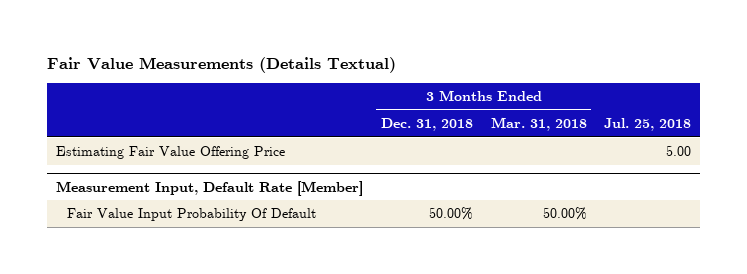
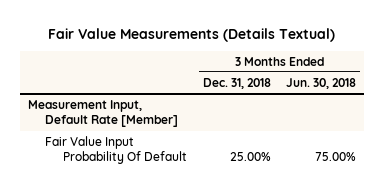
[490,117,587,132] Mar. 31, 2018 -> none
[604,118,692,132] Jul. 25, 2018 -> none
none -> [286,77,357,89] Jun. 30, 2018
[56,146,286,160] Estimating Fair Value Offering Price -> none
[428,207,473,221] 50.00% -> [229,152,271,162] 25.00%

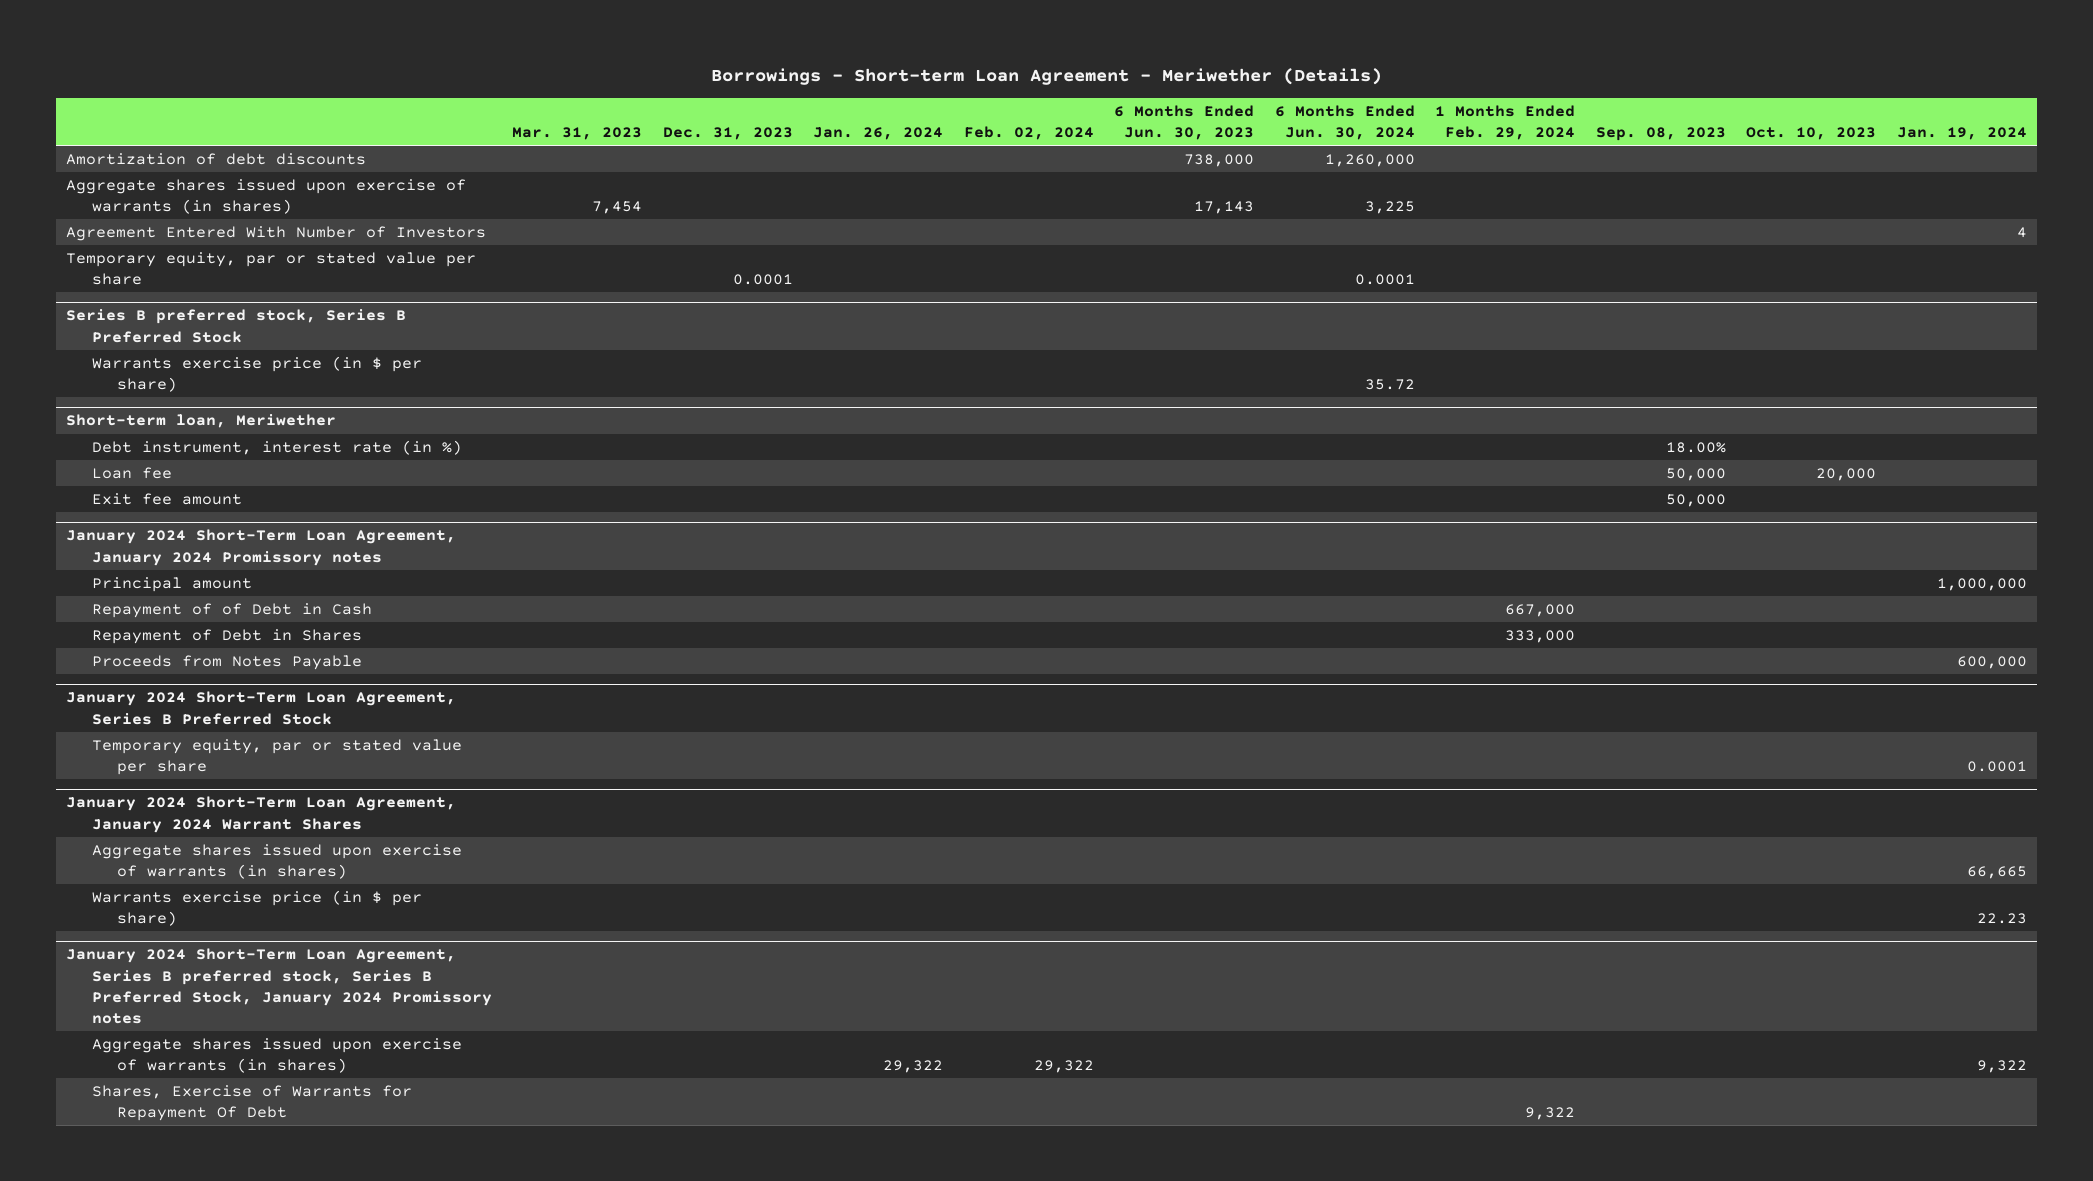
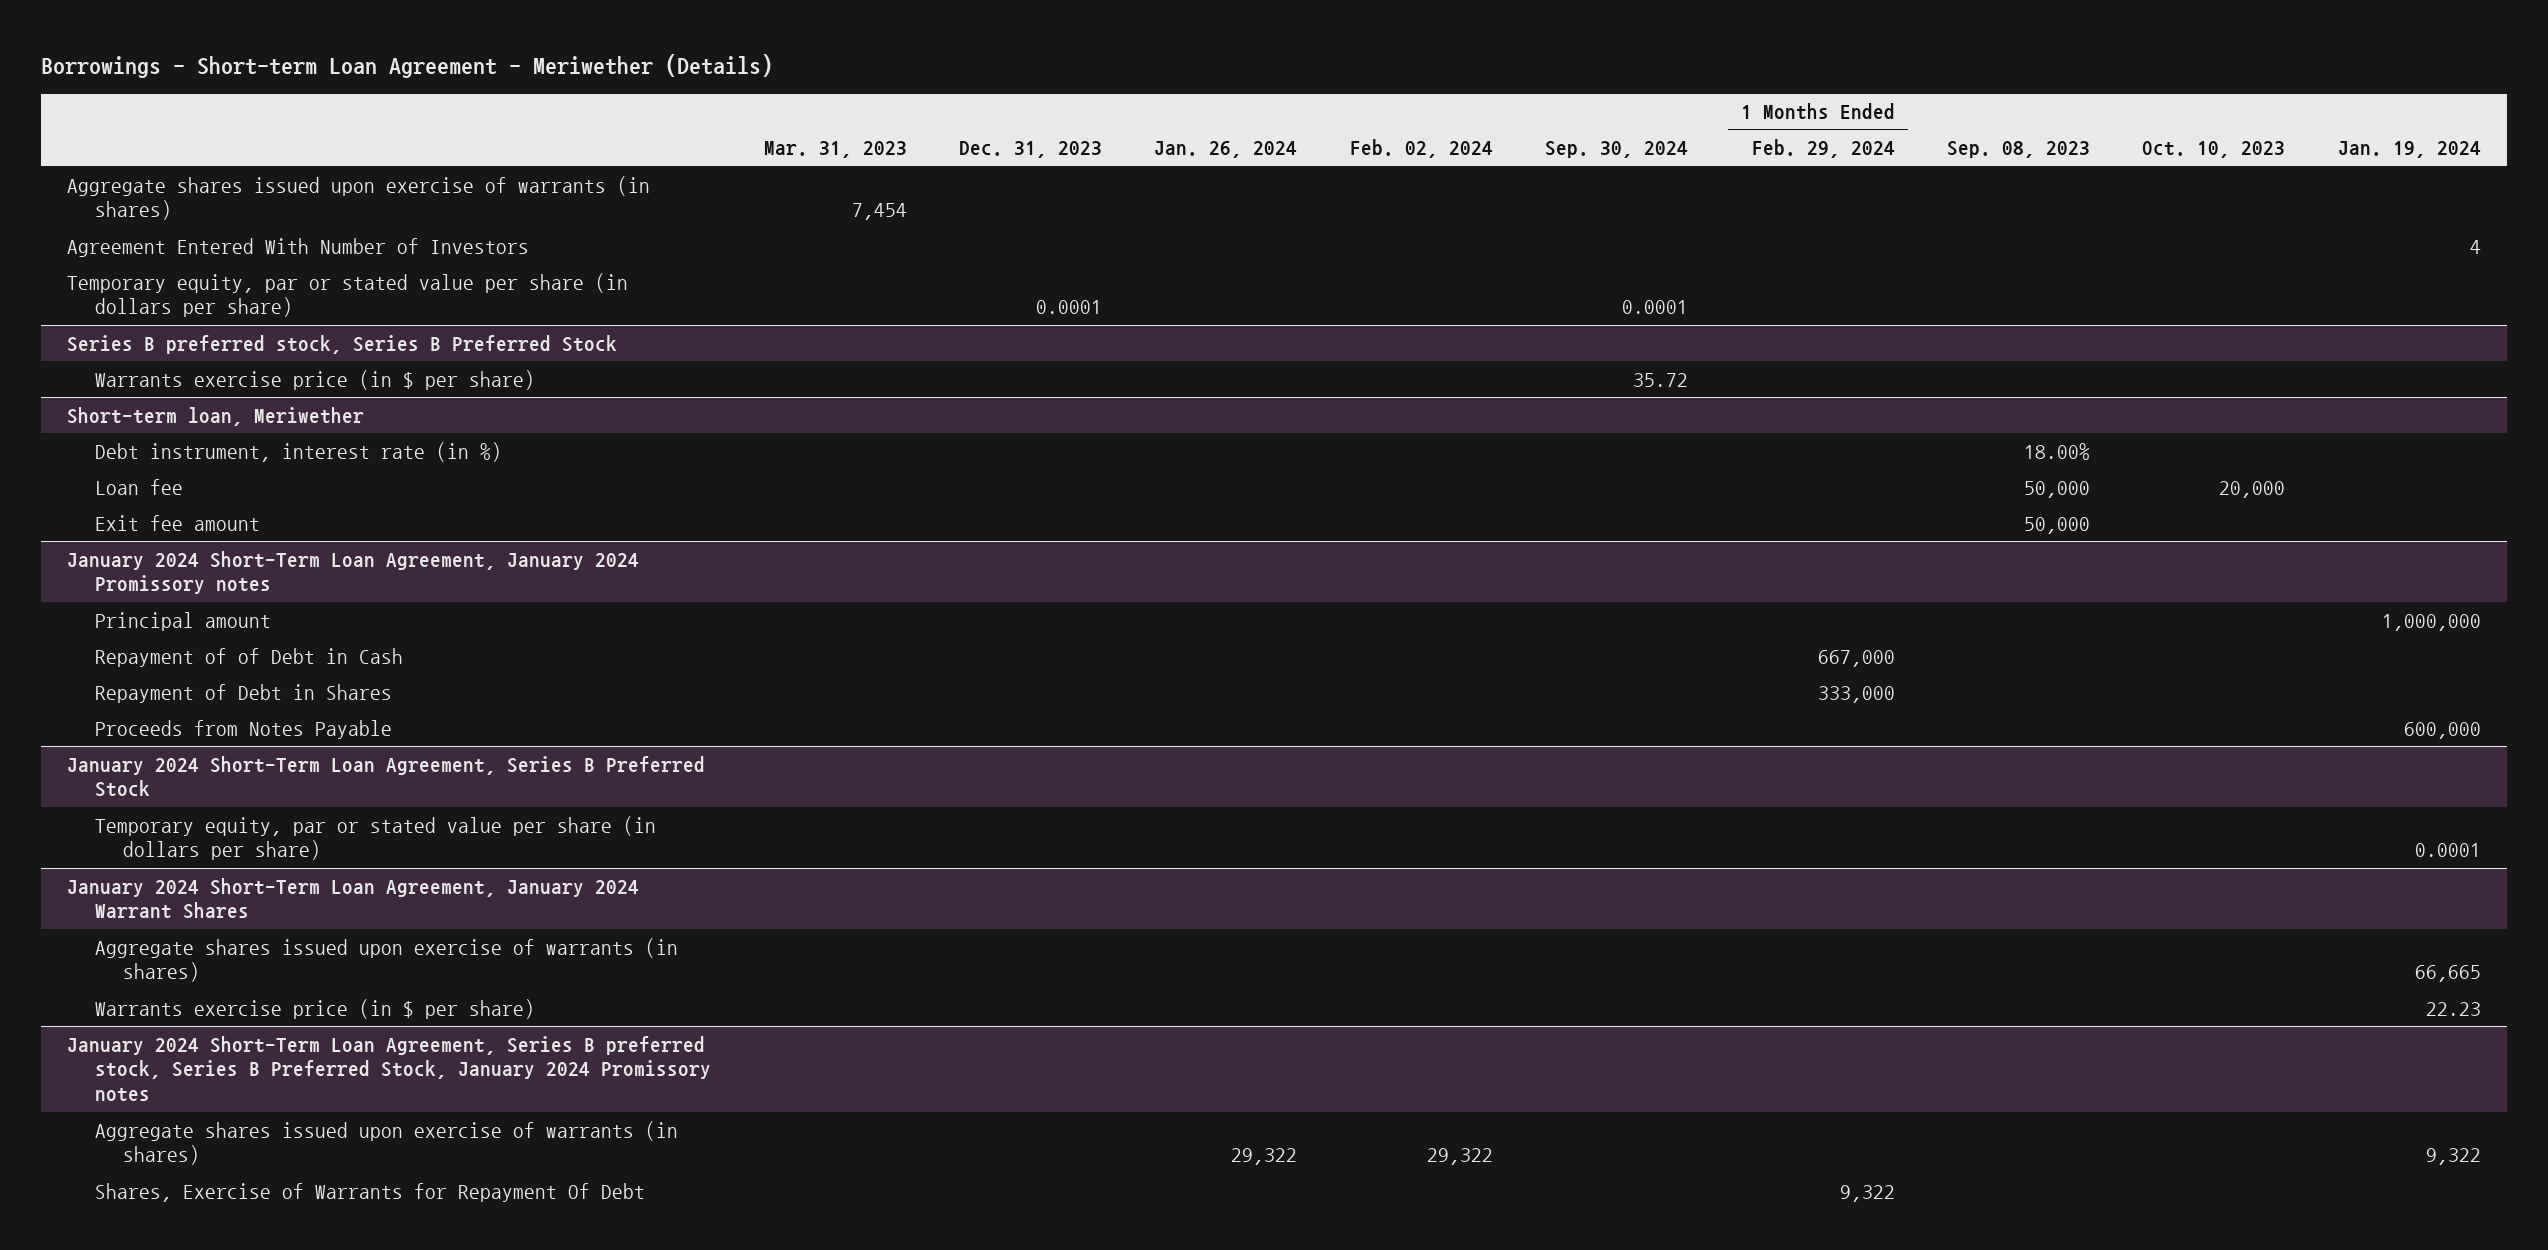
[1114,104,1255,140] 6 Months Ended Jun. 30, 2023 -> none
[1274,104,1415,140] 6 Months Ended Jun. 30, 2024 -> none
none -> [1545,141,1689,159] Sep. 30, 2024
[66,152,367,165] Amortization of debt discounts -> none
[66,251,477,285] Temporary equity, par or stated value per share -> [67,272,629,318] Temporary equity, par or stated value per share (in dollars per share)
[91,738,462,775] Temporary equity, par or stated value per share -> [95,815,657,861] Temporary equity, par or stated value per share (in dollars per share)

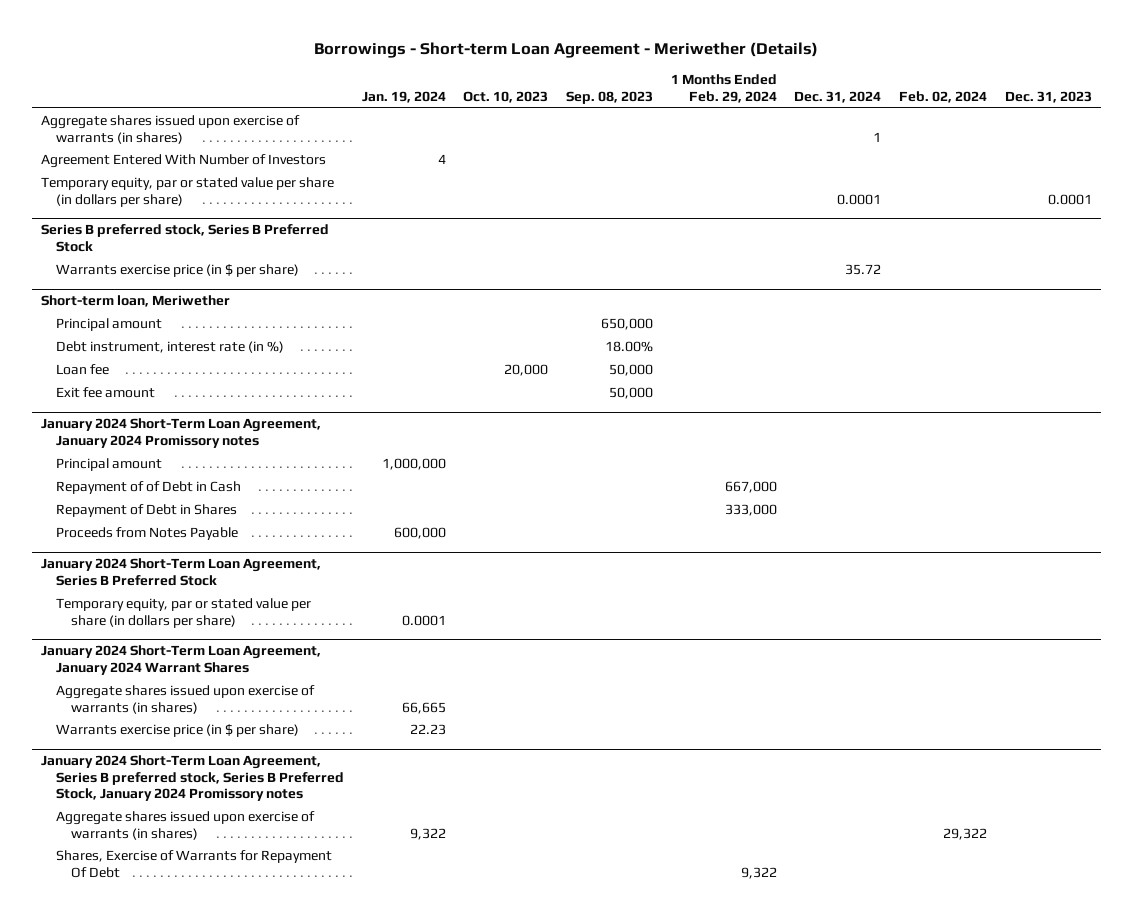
[763,141,907,159] Mar. 31, 2023 -> none
[1154,141,1298,159] Jan. 26, 2024 -> none
[1545,141,1689,159] Sep. 30, 2024 -> none
none -> [794,91,882,104] Dec. 31, 2024
none -> [55,317,162,331] Principal amount

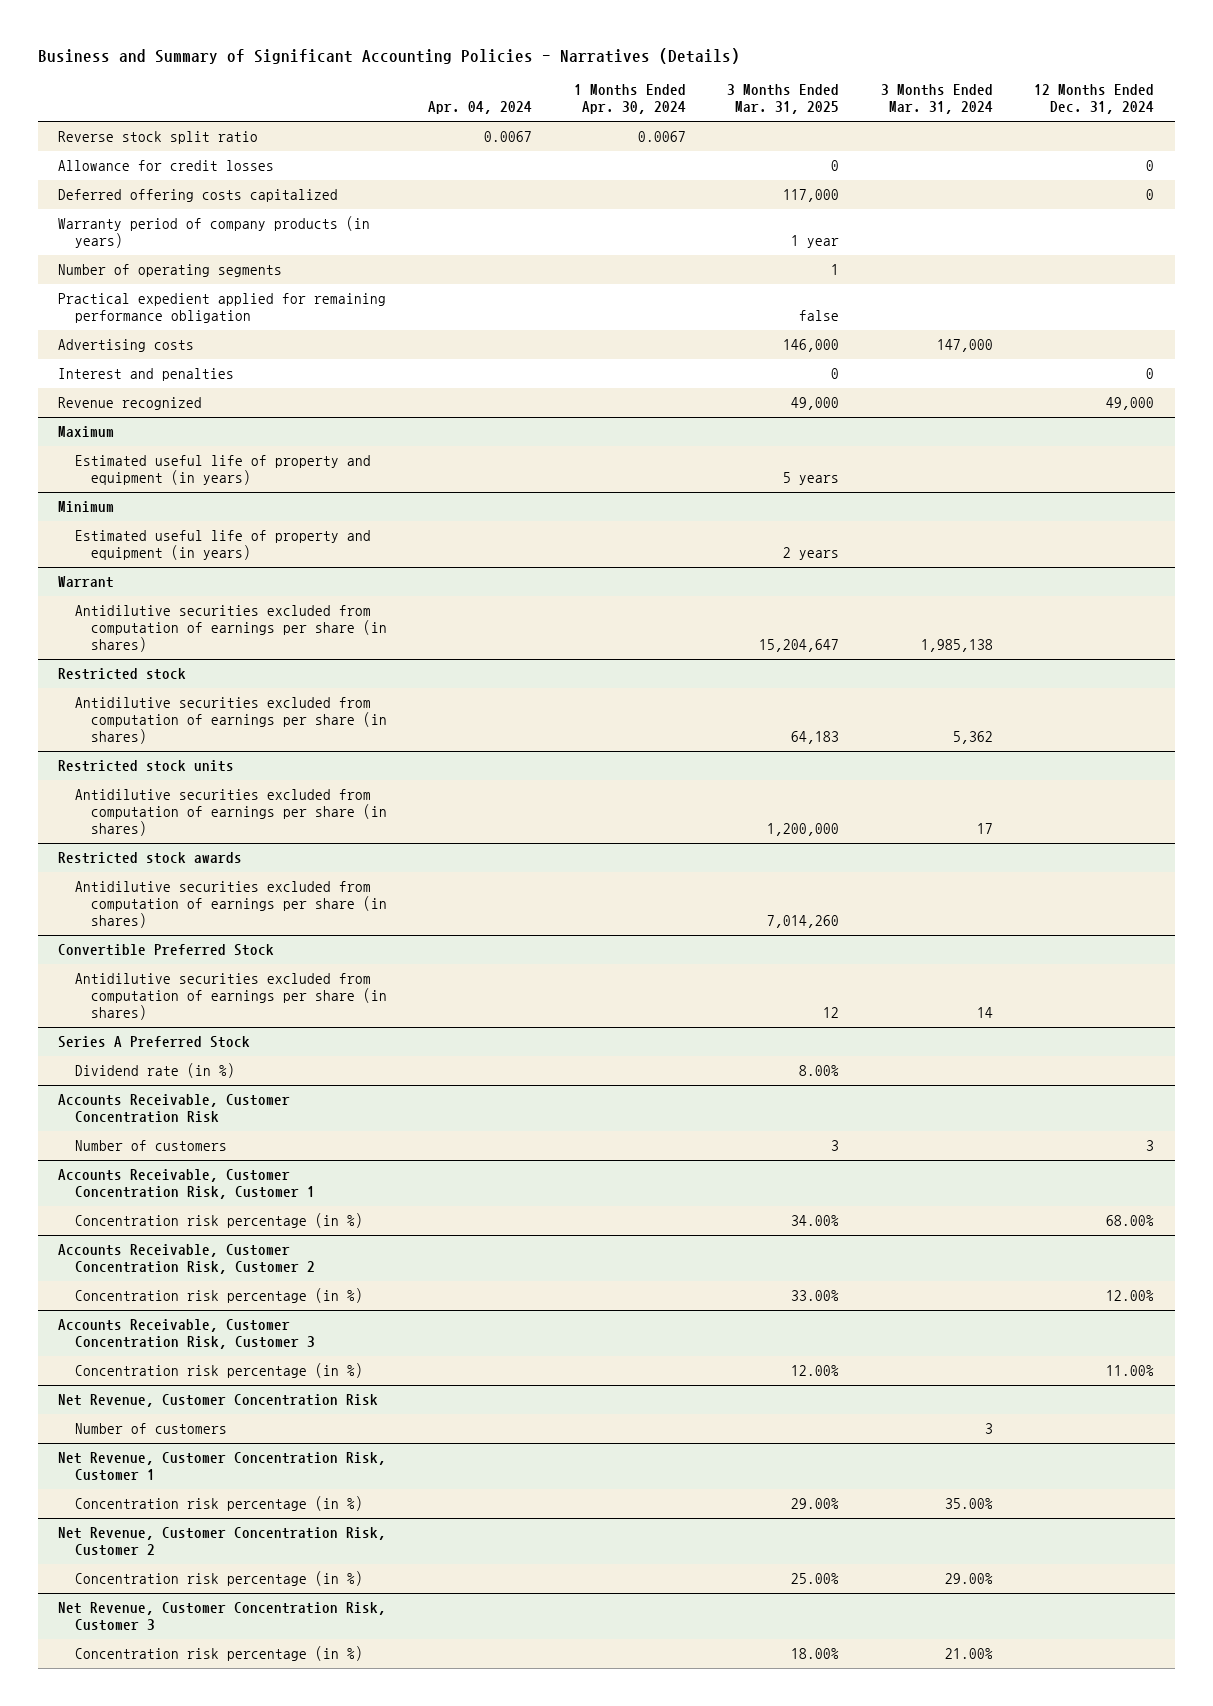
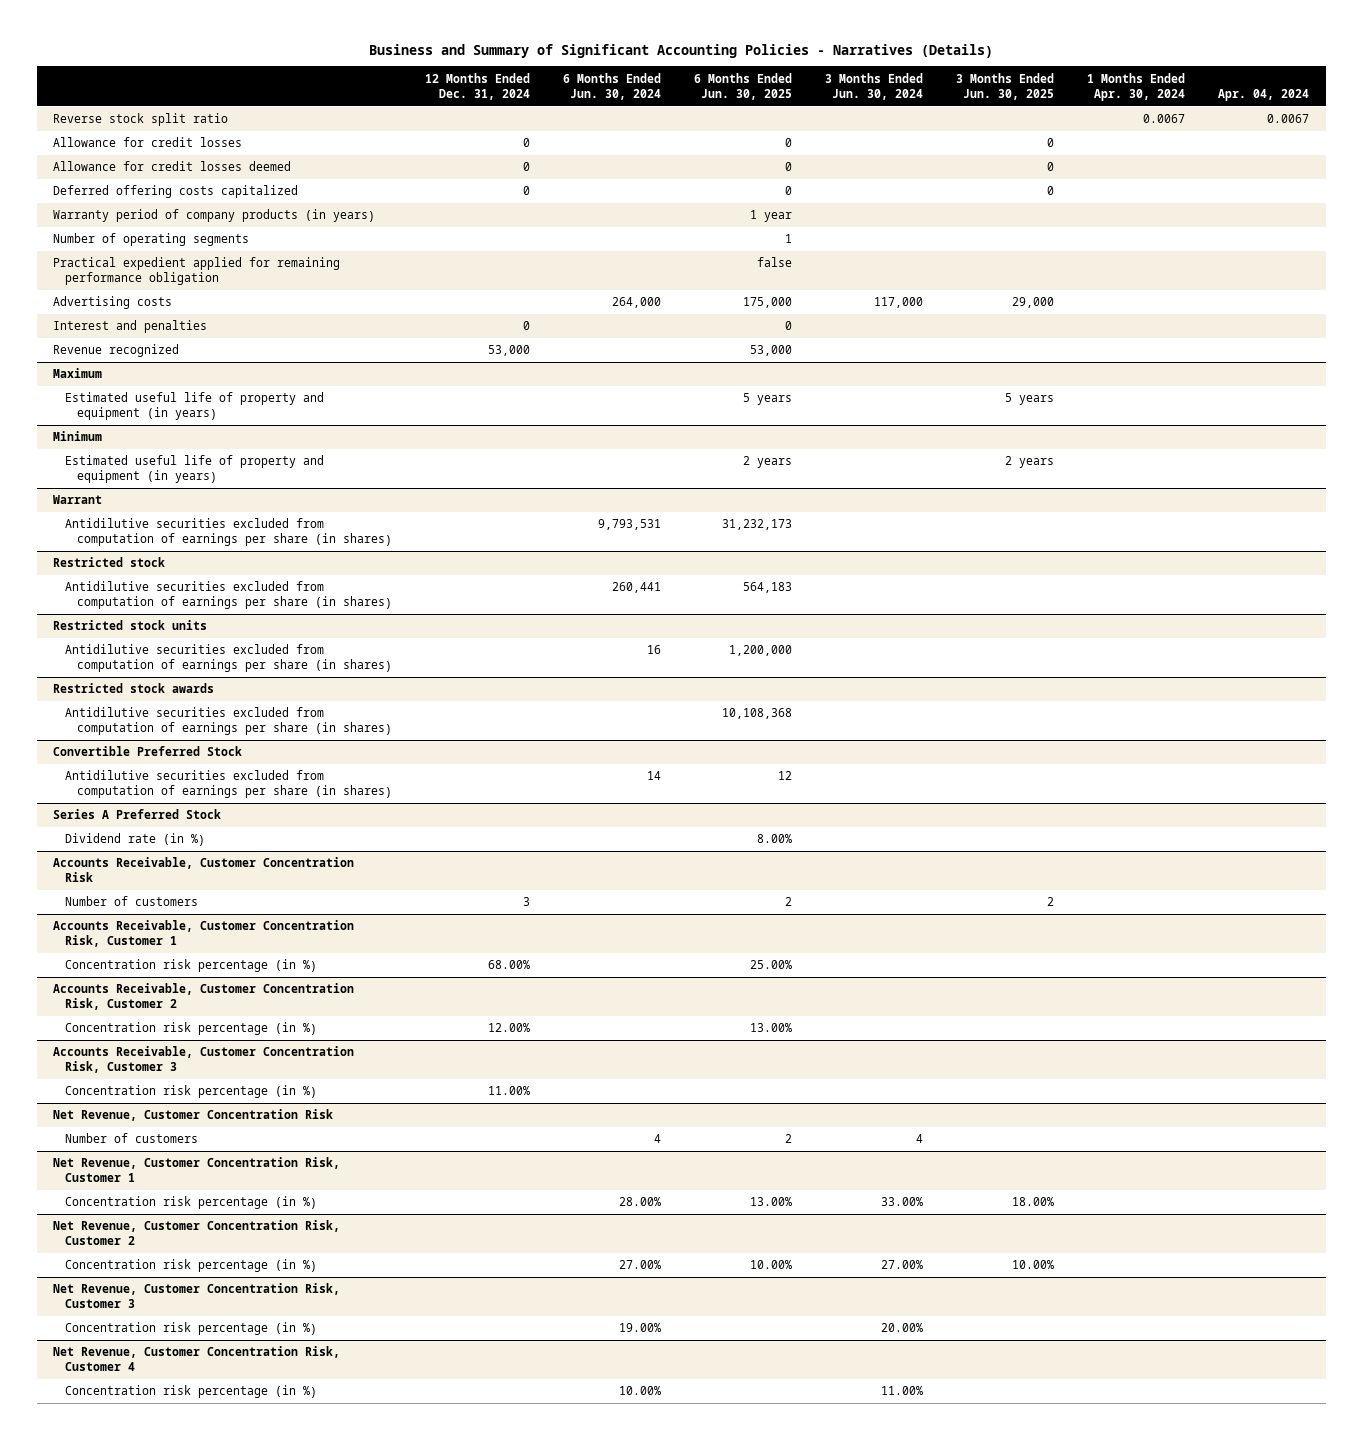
[727,84,840,115] 3 Months Ended Mar. 31, 2025 -> none
[880,84,993,115] 3 Months Ended Mar. 31, 2024 -> none
none -> [563,72,662,100] 6 Months Ended Jun. 30, 2024
none -> [694,72,793,100] 6 Months Ended Jun. 30, 2025
none -> [825,72,924,100] 3 Months Ended Jun. 30, 2024
none -> [956,72,1055,100] 3 Months Ended Jun. 30, 2025
none -> [53,161,292,172] Allowance for credit losses deemed
[1106,397,1155,411] 49,000 -> [488,345,531,357] 53,000
none -> [53,1346,341,1372] Net Revenue, Customer Concentration Risk, Customer 4
none -> [65,1385,318,1399] Concentration risk percentage (in %)

